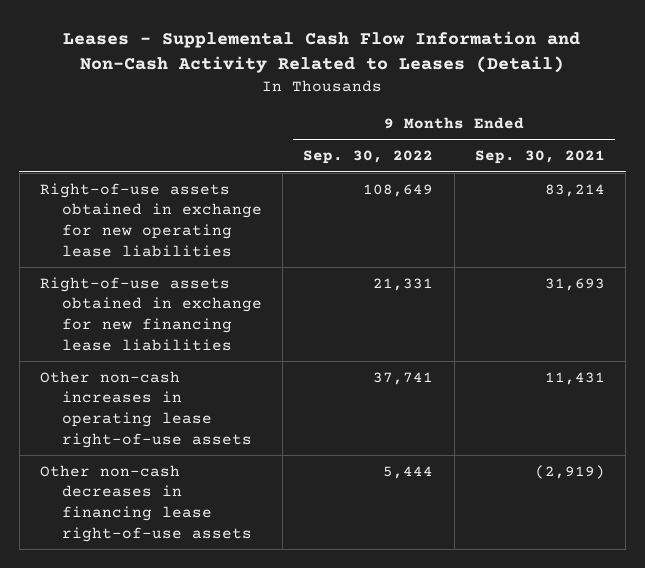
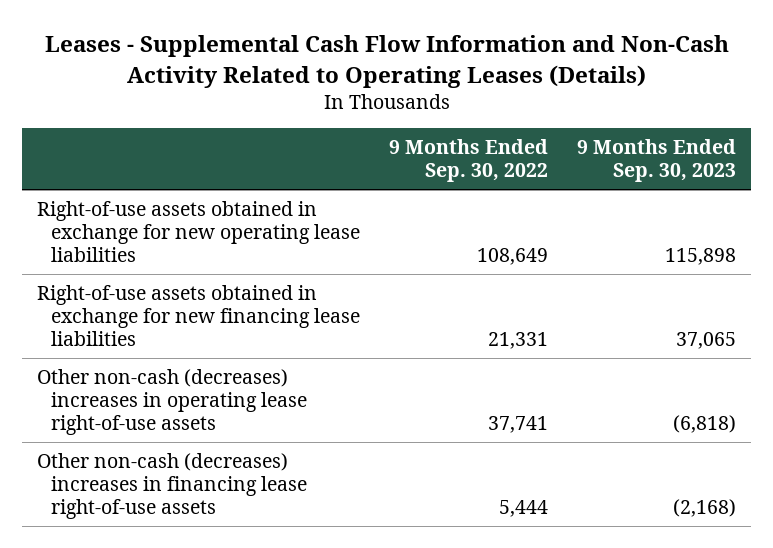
[63,31,581,74] Leases - Supplemental Cash Flow Information and Non-Cash Activity Related to Leases (Detail) -> [44,35,729,88] Leases - Supplemental Cash Flow Information and Non-Cash Activity Related to Operating Leases (Details)
[474,150,605,165] Sep. 30, 2021 -> none
none -> [577,139,737,183] 9 Months Ended Sep. 30, 2023
[40,370,253,448] Other non-cash increases in operating lease right-of-use assets -> [36,368,308,435] Other non-cash (decreases) increases in operating lease right-of-use assets
[40,464,253,542] Other non-cash decreases in financing lease right-of-use assets -> [36,452,308,519] Other non-cash (decreases) increases in financing lease right-of-use assets

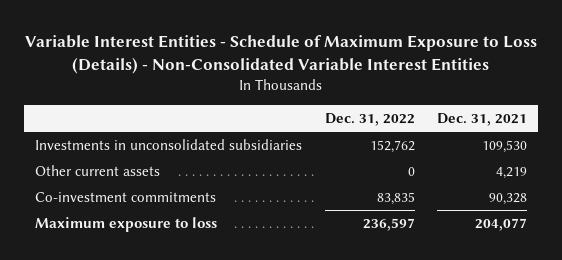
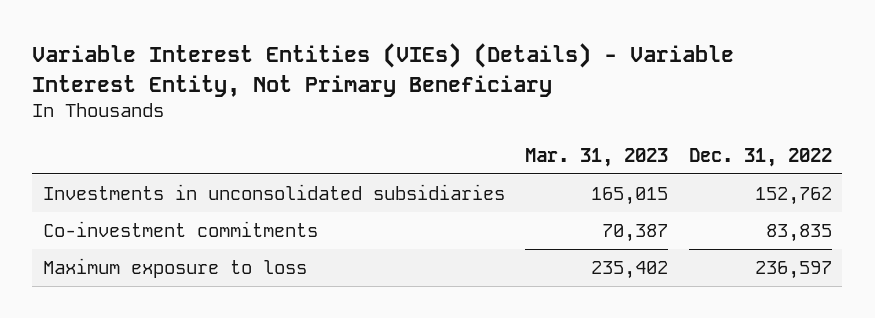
[25,35,538,75] Variable Interest Entities - Schedule of Maximum Exposure to Loss (Details) - Non-Consolidated Variable Interest Entities -> [32,42,735,97] Variable Interest Entities (VIEs) (Details) - Variable Interest Entity, Not Primary Beneficiary
[437,113,528,127] Dec. 31, 2021 -> none
none -> [525,147,669,167] Mar. 31, 2023
[35,165,161,177] Other current assets -> none

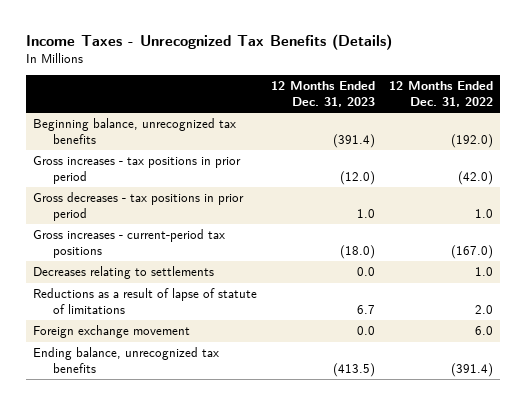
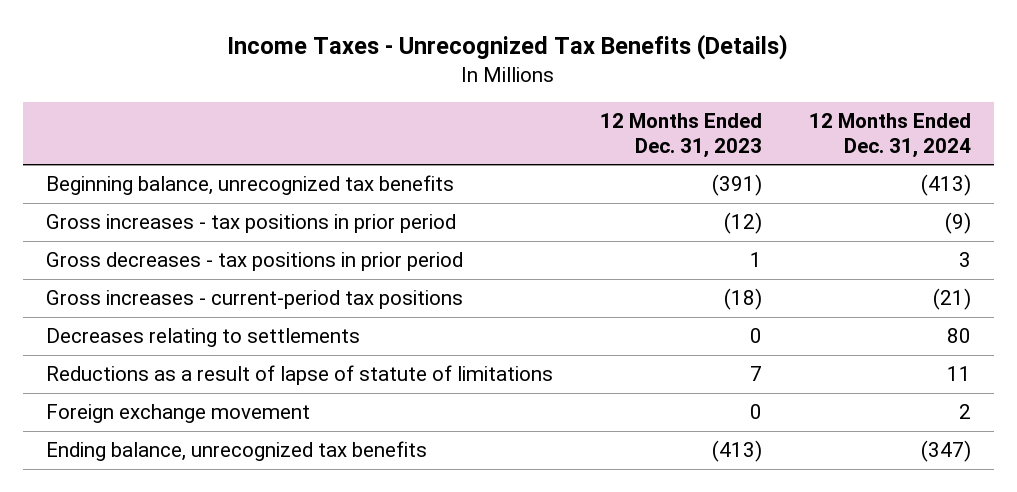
[389,81,494,107] 12 Months Ended Dec. 31, 2022 -> none
none -> [808,113,971,158] 12 Months Ended Dec. 31, 2024
[333,133,376,148] (391.4) -> [711,173,762,196] (391)
[340,170,376,185] (12.0) -> [723,211,762,234] (12)
[357,208,376,218] 1.0 -> [749,251,762,267] 1
[340,244,376,259] (18.0) -> [723,287,762,310] (18)
[357,267,376,277] 0.0 -> [749,327,762,343] 0
[357,304,376,314] 6.7 -> [749,365,762,381] 7
[357,326,376,336] 0.0 -> [749,403,762,419] 0
[333,362,376,377] (413.5) -> [711,439,762,462] (413)

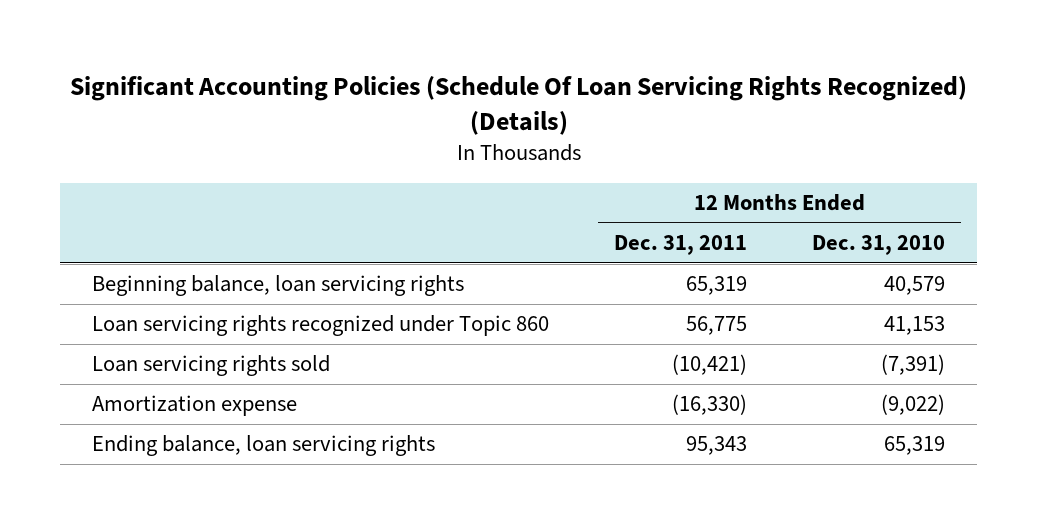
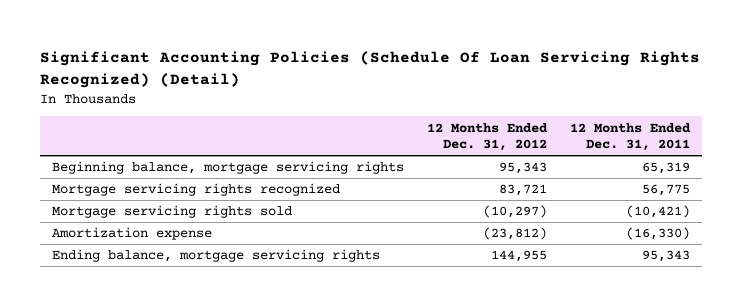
[69,75,967,135] Significant Accounting Policies (Schedule Of Loan Servicing Rights Recognized) (Details) -> [40,50,701,88] Significant Accounting Policies (Schedule Of Loan Servicing Rights Recognized) (Detail)
[811,235,945,256] Dec. 31, 2010 -> none
none -> [427,122,549,152] 12 Months Ended Dec. 31, 2012
[92,275,465,297] Beginning balance, loan servicing rights -> [51,161,404,175] Beginning balance, mortgage servicing rights
[92,315,550,337] Loan servicing rights recognized under Topic 860 -> [51,183,340,197] Mortgage servicing rights recognized
[92,355,331,377] Loan servicing rights sold -> [51,205,292,219] Mortgage servicing rights sold
[92,435,436,457] Ending balance, loan servicing rights -> [51,249,380,263] Ending balance, mortgage servicing rights

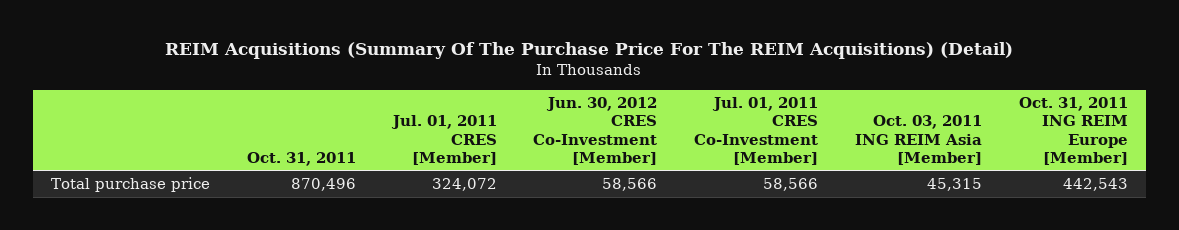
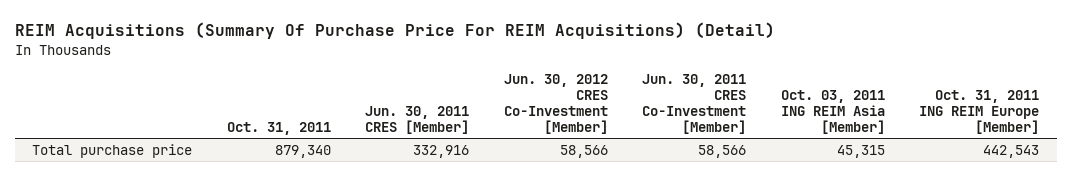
[165,42,1014,60] REIM Acquisitions (Summary Of The Purchase Price For The REIM Acquisitions) (Detail) -> [14,22,775,40] REIM Acquisitions (Summary Of Purchase Price For REIM Acquisitions) (Detail)
[390,115,497,165] Jul. 01, 2011 CRES [Member] -> none
[694,97,819,165] Jul. 01, 2011 CRES Co-Investment [Member] -> none
none -> [365,106,470,135] Jun. 30, 2011 CRES [Member]
none -> [642,74,747,135] Jun. 30, 2011 CRES Co-Investment [Member]
[290,178,356,192] 870,496 -> [274,144,331,158] 879,340

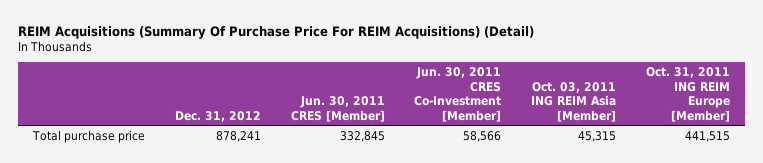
[226,122,331,136] Oct. 31, 2011 -> none
[503,74,608,135] Jun. 30, 2012 CRES Co-Investment [Member] -> none
none -> [174,110,261,122] Dec. 31, 2012
[413,144,470,158] 332,916 -> [339,130,385,142] 332,845
[983,144,1040,158] 442,543 -> [684,130,730,142] 441,515

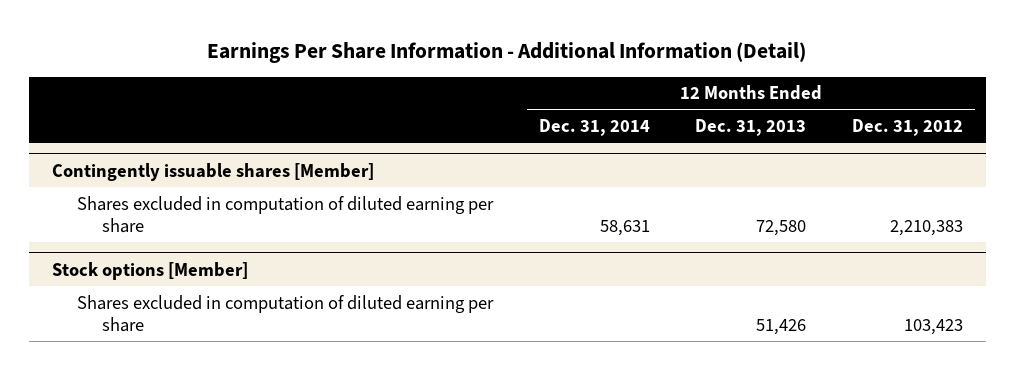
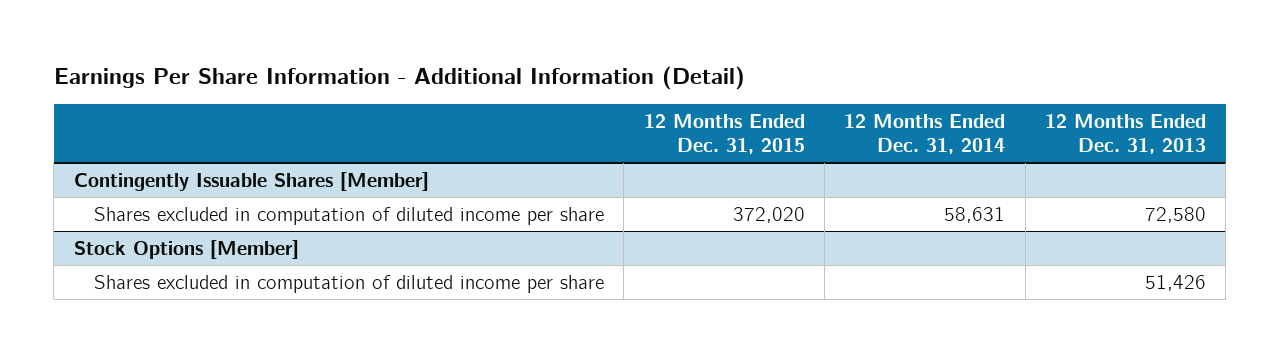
[852,119,964,137] Dec. 31, 2012 -> none
none -> [643,114,805,155] 12 Months Ended Dec. 31, 2015
[51,162,374,181] Contingently issuable shares [Member] -> [73,171,429,191] Contingently Issuable Shares [Member]
[76,195,494,233] Shares excluded in computation of diluted earning per share -> [94,206,605,225] Shares excluded in computation of diluted income per share
[51,261,248,280] Stock options [Member] -> [73,239,299,259] Stock Options [Member]
[76,294,494,332] Shares excluded in computation of diluted earning per share -> [94,274,605,293] Shares excluded in computation of diluted income per share

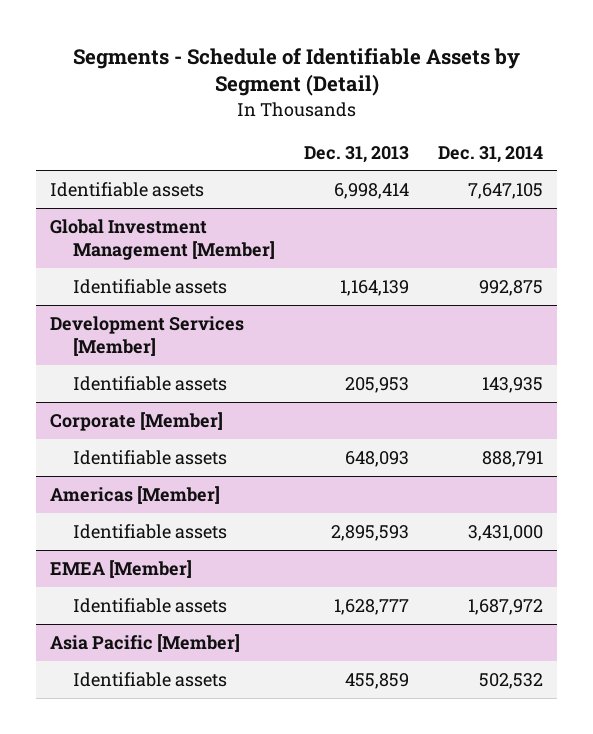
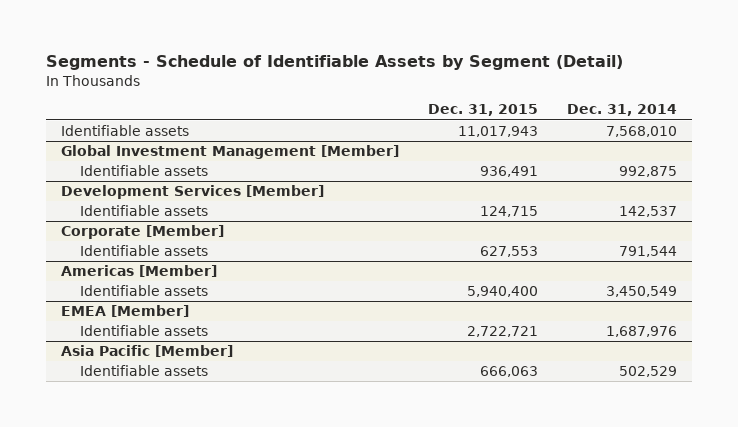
[304,145,410,163] Dec. 31, 2013 -> none
none -> [428,104,539,117] Dec. 31, 2015
[468,182,544,199] 7,647,105 -> [606,126,678,138] 7,568,010
[482,376,544,393] 143,935 -> [619,206,678,218] 142,537
[482,450,544,467] 888,791 -> [619,246,678,258] 791,544
[468,524,544,541] 3,431,000 -> [606,286,678,298] 3,450,549
[468,598,544,615] 1,687,972 -> [606,326,678,338] 1,687,976
[479,672,544,689] 502,532 -> [619,366,678,378] 502,529

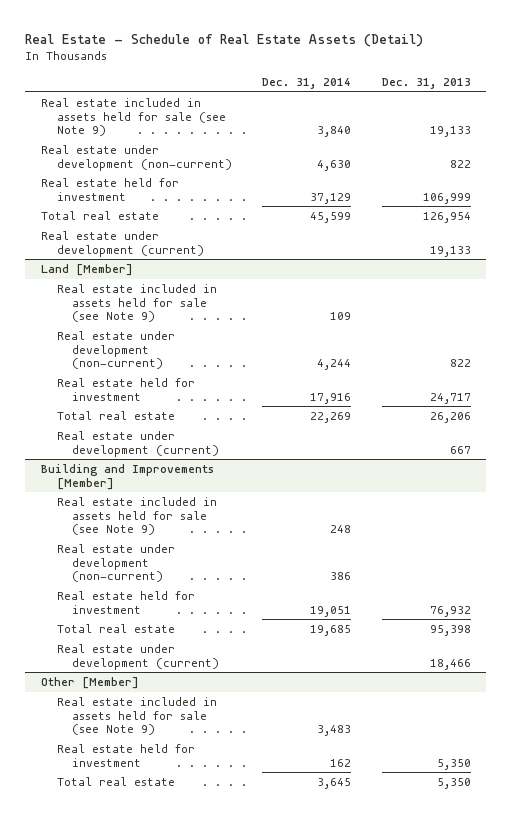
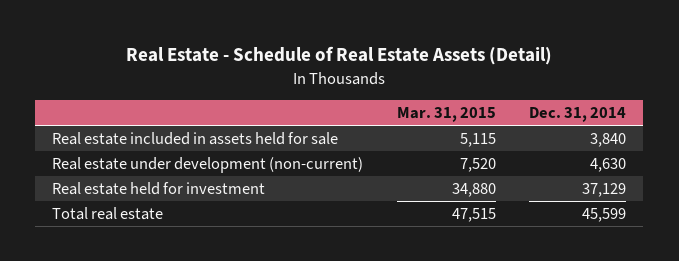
[382,77,472,89] Dec. 31, 2013 -> none
none -> [396,107,496,123] Mar. 31, 2015
[40,97,226,137] Real estate included in assets held for sale (see Note 9) -> [52,131,339,145] Real estate included in assets held for sale
[40,230,204,257] Real estate under development (current) -> none
[40,263,133,276] Land [Member] -> none
[56,283,217,323] Real estate included in assets held for sale (see Note 9) -> none
[56,330,175,370] Real estate under development (non-current) -> none
[56,377,195,401] Real estate held for investment -> none
[56,410,175,420] Total real estate -> none
[56,430,220,457] Real estate under development (current) -> none
[40,463,214,490] Building and Improvements [Member] -> none
[56,496,217,536] Real estate included in assets held for sale (see Note 9) -> none
[56,543,175,583] Real estate under development (non-current) -> none
[56,590,195,614] Real estate held for investment -> none
[56,623,175,633] Total real estate -> none
[56,643,220,670] Real estate under development (current) -> none
[40,676,139,689] Other [Member] -> none
[56,696,217,736] Real estate included in assets held for sale (see Note 9) -> none
[56,743,195,767] Real estate held for investment -> none
[56,776,175,786] Total real estate -> none

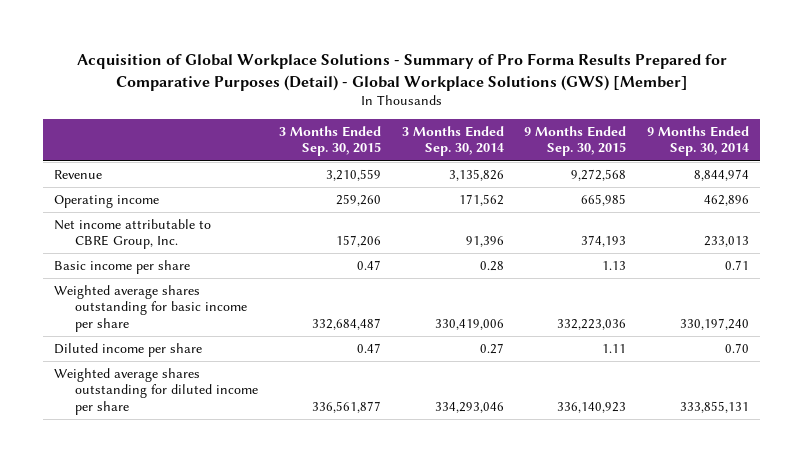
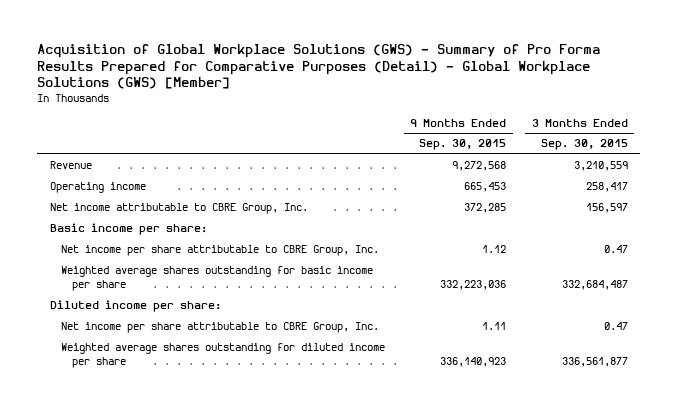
[76,52,727,91] Acquisition of Global Workplace Solutions - Summary of Pro Forma Results Prepared for Comparative Purposes (Detail) - Global Workplace Solutions (GWS) [Member] -> [37,43,601,90] Acquisition of Global Workplace Solutions (GWS) - Summary of Pro Forma Results Prepared for Comparative Purposes (Detail) - Global Workplace Solutions (GWS) [Member]
[401,126,504,157] 3 Months Ended Sep. 30, 2014 -> none
[647,126,750,157] 9 Months Ended Sep. 30, 2014 -> none
[336,194,382,207] 259,260 -> [585,182,628,193] 258,417
[581,194,627,207] 665,985 -> [464,182,507,193] 665,453
[336,235,382,248] 157,206 -> [585,203,628,214] 156,597
[581,235,627,248] 374,193 -> [464,203,507,214] 372,285
none -> [50,223,208,236] Basic income per share:
[53,260,190,275] Basic income per share -> [60,245,379,257] Net income per share attributable to CBRE Group, Inc.
[602,261,627,271] 1.13 -> [482,245,507,254] 1.12
none -> [50,300,222,313] Diluted income per share:
[53,343,202,358] Diluted income per share -> [60,322,379,334] Net income per share attributable to CBRE Group, Inc.

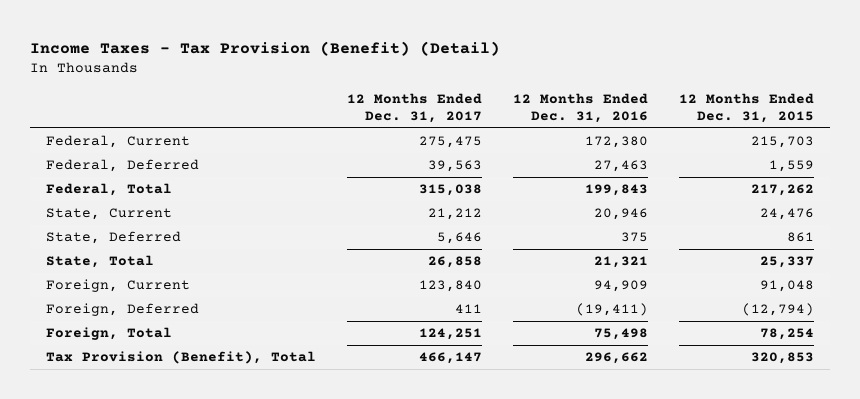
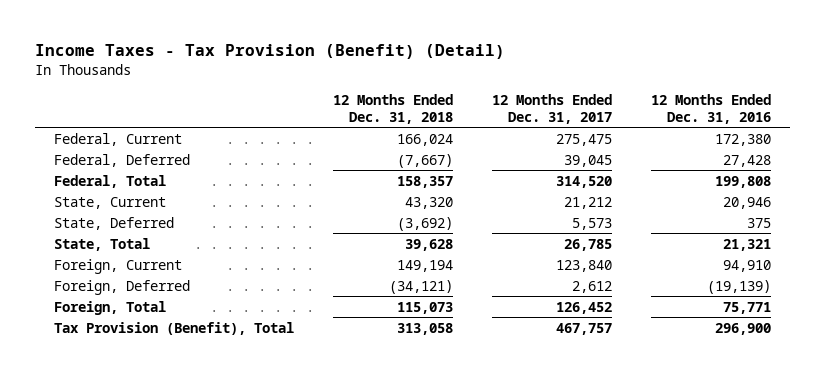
[679,92,815,123] 12 Months Ended Dec. 31, 2015 -> none
none -> [332,93,453,124] 12 Months Ended Dec. 31, 2018
[427,160,482,173] 39,563 -> [563,154,612,167] 39,045
[593,160,648,173] 27,463 -> [722,154,771,167] 27,428
[418,184,482,197] 315,038 -> [555,175,612,188] 314,520
[584,184,648,197] 199,843 -> [714,175,771,188] 199,808
[436,232,482,245] 5,646 -> [571,217,612,230] 5,573
[427,256,482,269] 26,858 -> [563,238,612,251] 26,785
[593,280,648,293] 94,909 -> [722,259,771,272] 94,910
[454,304,482,314] 411 -> [571,280,612,293] 2,612
[575,303,648,317] (19,411) -> [706,279,771,294] (19,139)
[418,328,482,341] 124,251 -> [555,301,612,314] 126,452
[593,328,648,341] 75,498 -> [722,301,771,314] 75,771
[418,352,482,365] 466,147 -> [555,322,612,335] 467,757
[584,352,648,365] 296,662 -> [714,322,771,335] 296,900

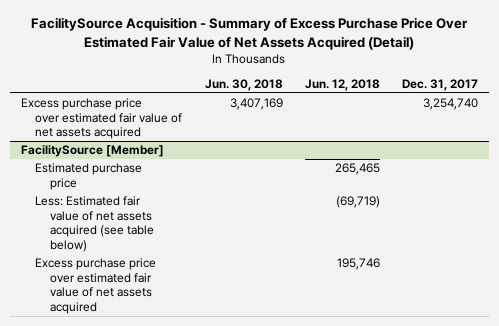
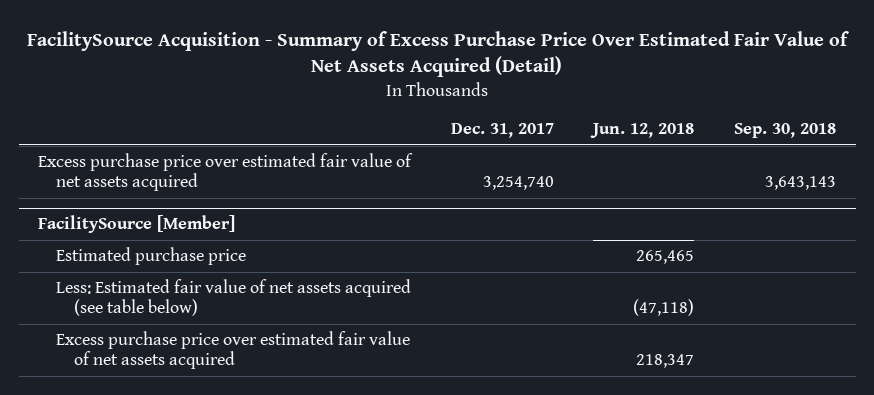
[204,78,283,91] Jun. 30, 2018 -> none
none -> [733,123,836,139] Sep. 30, 2018
[335,196,380,209] (69,719) -> [633,299,695,317] (47,118)
[336,258,380,271] 195,746 -> [636,354,695,369] 218,347

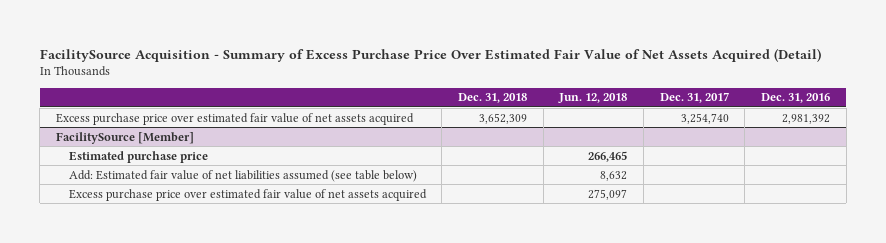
[733,123,836,139] Sep. 30, 2018 -> none
none -> [457,93,527,104] Dec. 31, 2018
none -> [761,93,831,104] Dec. 31, 2016
[636,250,695,265] 265,465 -> [588,150,628,162] 266,465
[56,279,412,317] Less: Estimated fair value of net assets acquired (see table below) -> [68,169,417,182] Add: Estimated fair value of net liabilities assumed (see table below)
[633,299,695,317] (47,118) -> [600,170,628,181] 8,632
[636,354,695,369] 218,347 -> [588,188,628,200] 275,097

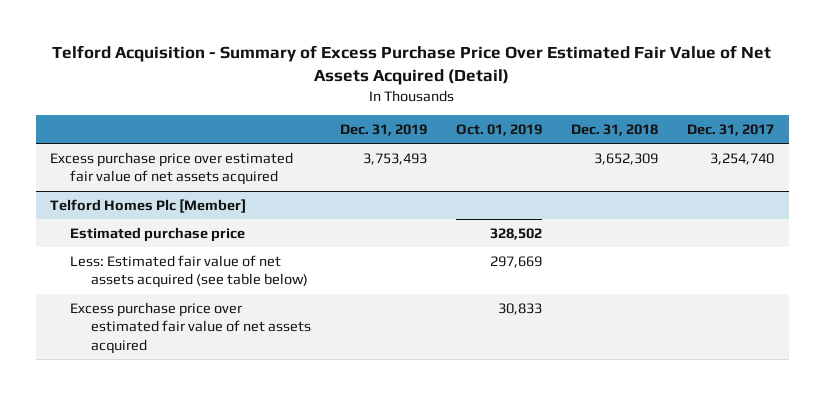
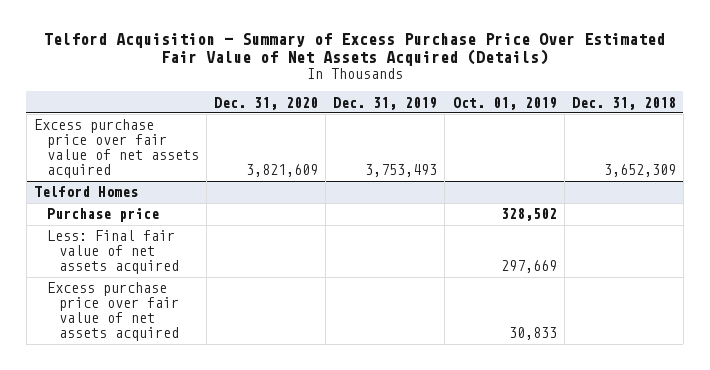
[52,45,772,85] Telford Acquisition - Summary of Excess Purchase Price Over Estimated Fair Value of Net Assets Acquired (Detail) -> [43,32,665,67] Telford Acquisition - Summary of Excess Purchase Price Over Estimated Fair Value of Net Assets Acquired (Details)
[687,123,775,136] Dec. 31, 2017 -> none
none -> [213,96,318,110] Dec. 31, 2020
[50,151,294,186] Excess purchase price over estimated fair value of net assets acquired -> [34,119,199,179] Excess purchase price over fair value of net assets acquired
[50,198,247,213] Telford Homes Plc [Member] -> [34,186,139,198] Telford Homes
[70,226,246,242] Estimated purchase price -> [46,208,159,223] Purchase price
[70,254,308,289] Less: Estimated fair value of net assets acquired (see table below) -> [46,230,180,275] Less: Final fair value of net assets acquired
[70,301,311,355] Excess purchase price over estimated fair value of net assets acquired -> [46,282,180,342] Excess purchase price over fair value of net assets acquired

